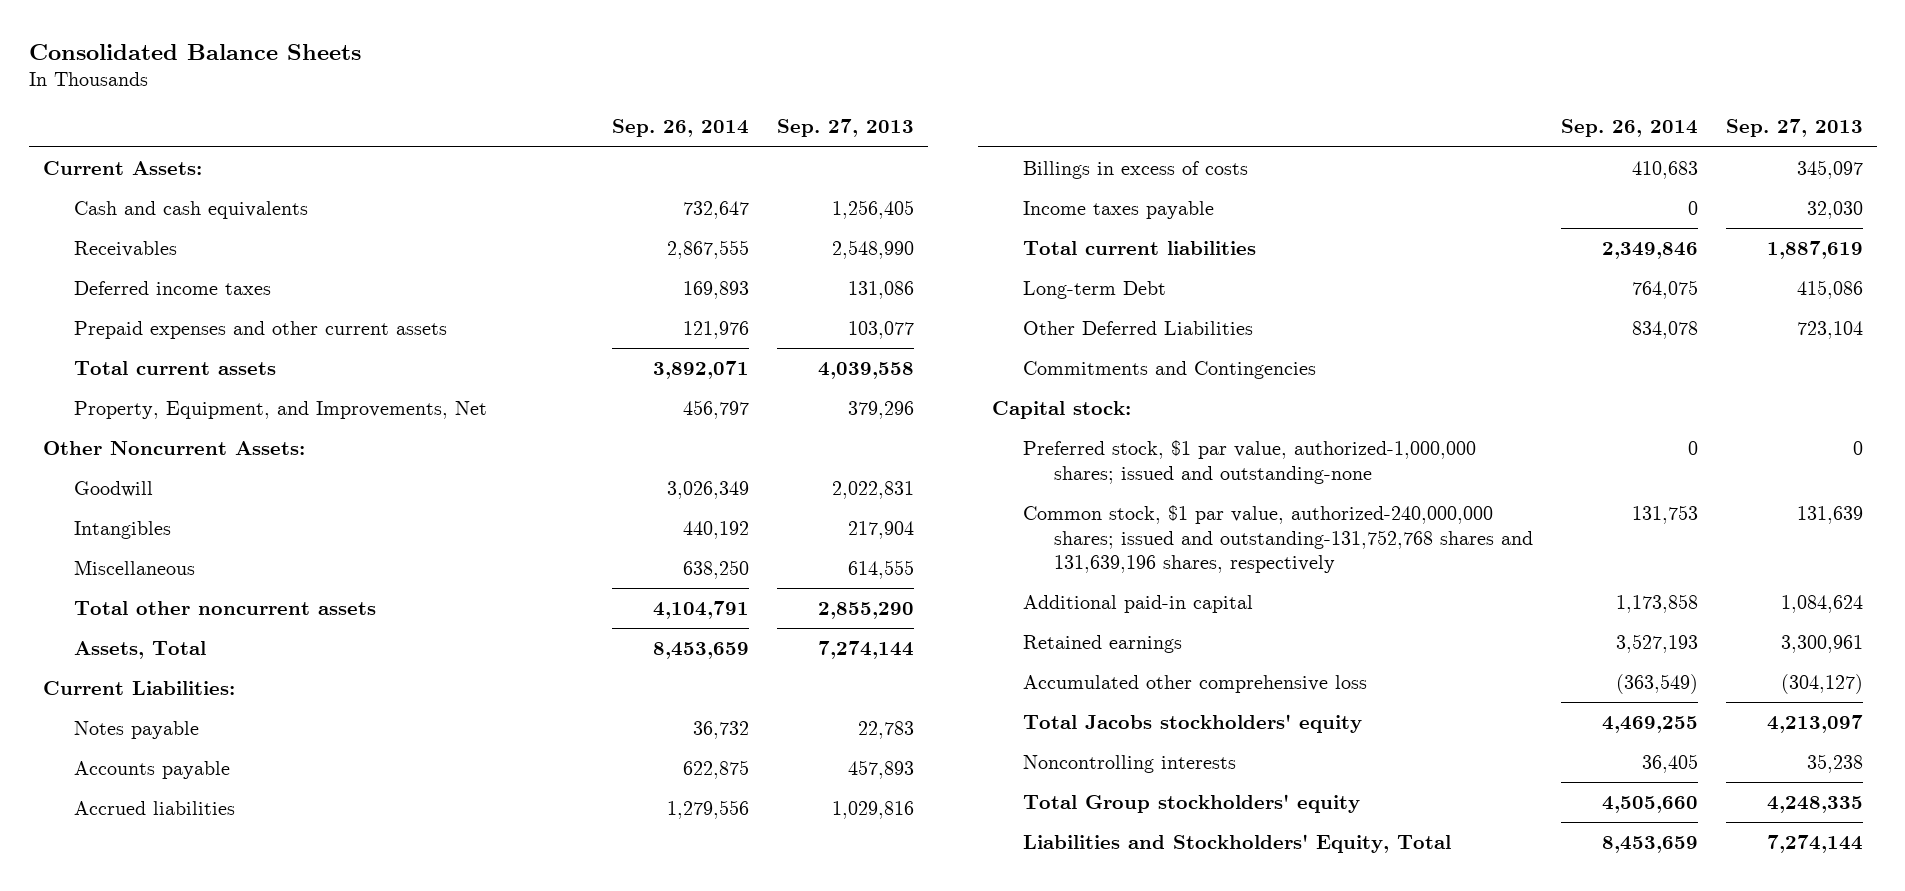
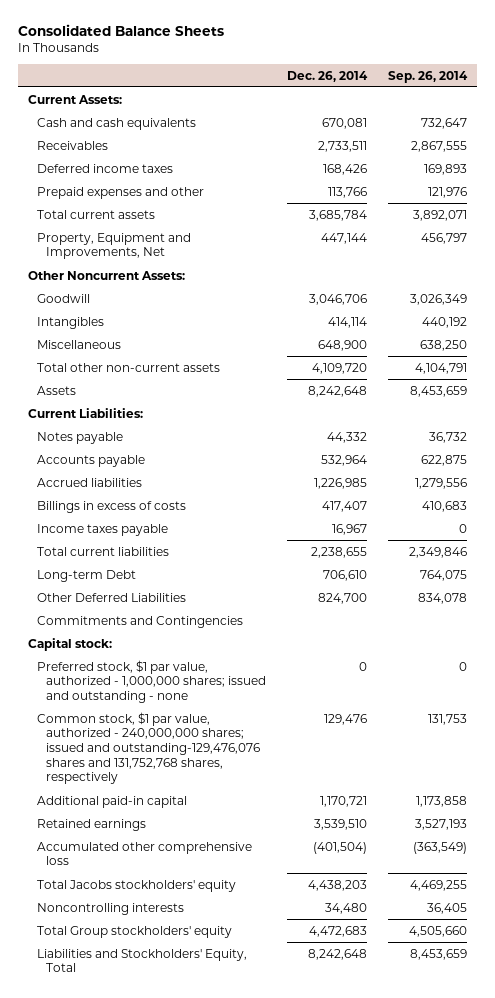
[776,119,914,138] Sep. 27, 2013 -> none
none -> [287,70,369,82] Dec. 26, 2014
[73,320,447,339] Prepaid expenses and other current assets -> [37,186,205,199] Prepaid expenses and other
[73,400,487,419] Property, Equipment, and Improvements, Net -> [37,232,192,260] Property, Equipment and Improvements, Net
[73,600,376,615] Total other noncurrent assets -> [37,362,221,372] Total other non-current assets
[73,640,206,659] Assets, Total -> [37,385,77,395] Assets
[1022,439,1476,484] Preferred stock, $1 par value, authorized-1,000,000 shares; issued and outstanding-none -> [37,659,267,703] Preferred stock, $1 par value, authorized - 1,000,000 shares; issued and outstanding - none
[1022,504,1533,574] Common stock, $1 par value, authorized-240,000,000 shares; issued and outstanding-131,752,768 shares and 131,639,196 shares, respectively -> [37,711,261,785] Common stock, $1 par value, authorized - 240,000,000 shares; issued and outstanding-129,476,076 shares and 131,752,768 shares, respectively

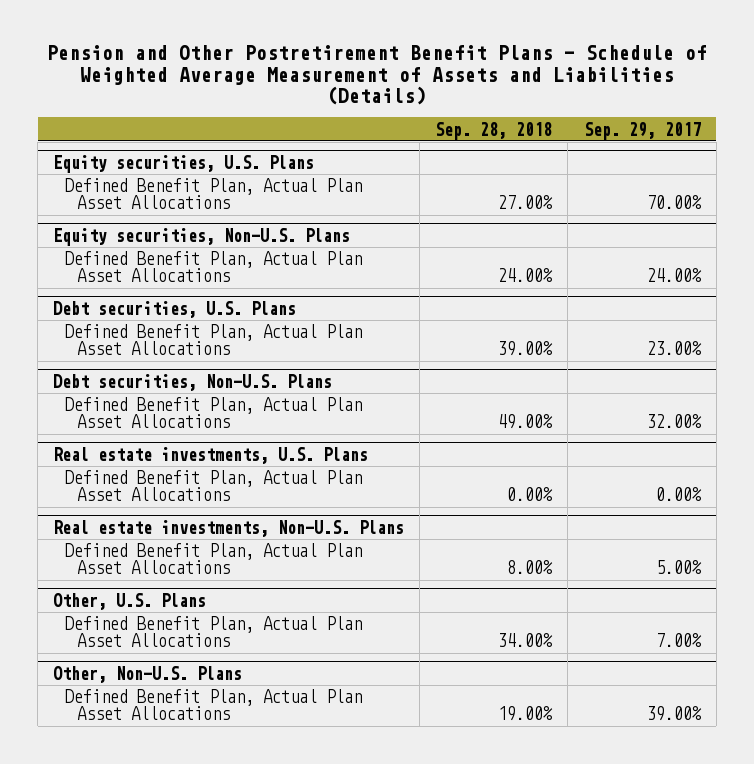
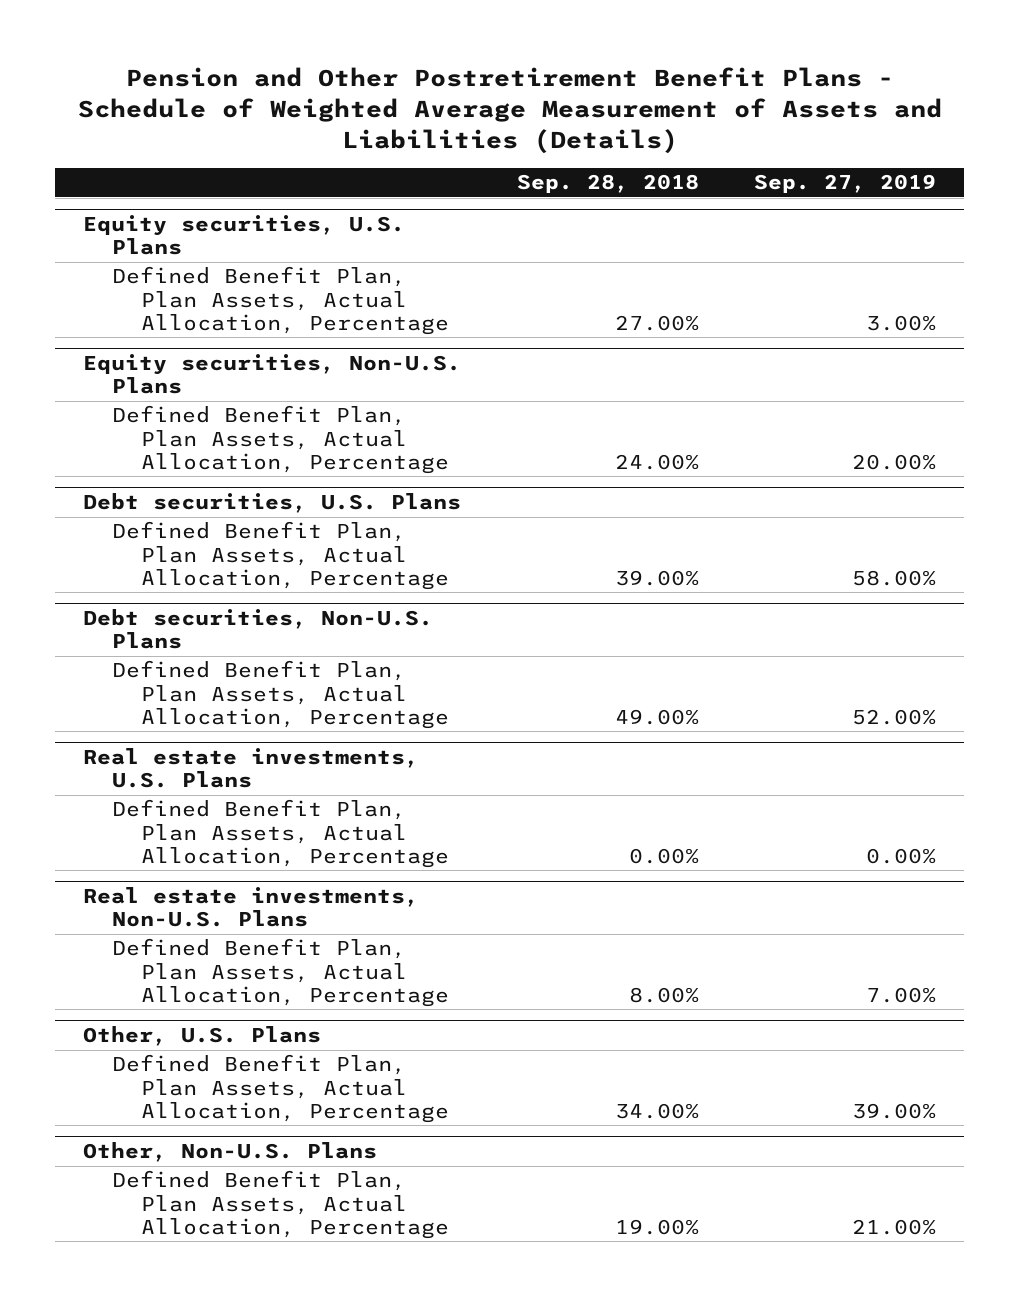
[583,121,701,140] Sep. 29, 2017 -> none
none -> [754,174,937,194] Sep. 27, 2019
[65,178,363,210] Defined Benefit Plan, Actual Plan Asset Allocations -> [112,266,450,335] Defined Benefit Plan, Plan Assets, Actual Allocation, Percentage
[65,251,363,283] Defined Benefit Plan, Actual Plan Asset Allocations -> [112,405,450,474] Defined Benefit Plan, Plan Assets, Actual Allocation, Percentage
[65,324,363,356] Defined Benefit Plan, Actual Plan Asset Allocations -> [112,521,450,590] Defined Benefit Plan, Plan Assets, Actual Allocation, Percentage
[65,397,363,429] Defined Benefit Plan, Actual Plan Asset Allocations -> [112,660,450,729] Defined Benefit Plan, Plan Assets, Actual Allocation, Percentage
[65,470,363,502] Defined Benefit Plan, Actual Plan Asset Allocations -> [112,799,450,868] Defined Benefit Plan, Plan Assets, Actual Allocation, Percentage
[65,543,363,575] Defined Benefit Plan, Actual Plan Asset Allocations -> [112,938,450,1007] Defined Benefit Plan, Plan Assets, Actual Allocation, Percentage
[65,616,363,648] Defined Benefit Plan, Actual Plan Asset Allocations -> [112,1054,450,1123] Defined Benefit Plan, Plan Assets, Actual Allocation, Percentage
[65,689,363,721] Defined Benefit Plan, Actual Plan Asset Allocations -> [112,1170,450,1239] Defined Benefit Plan, Plan Assets, Actual Allocation, Percentage

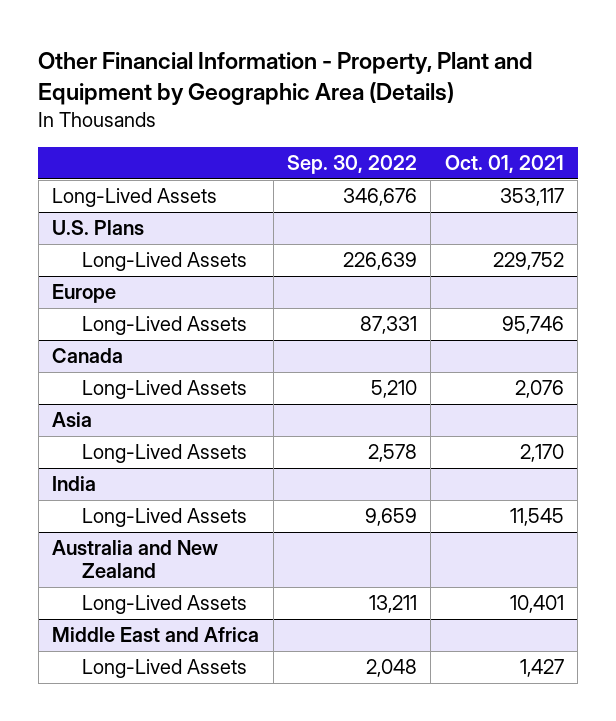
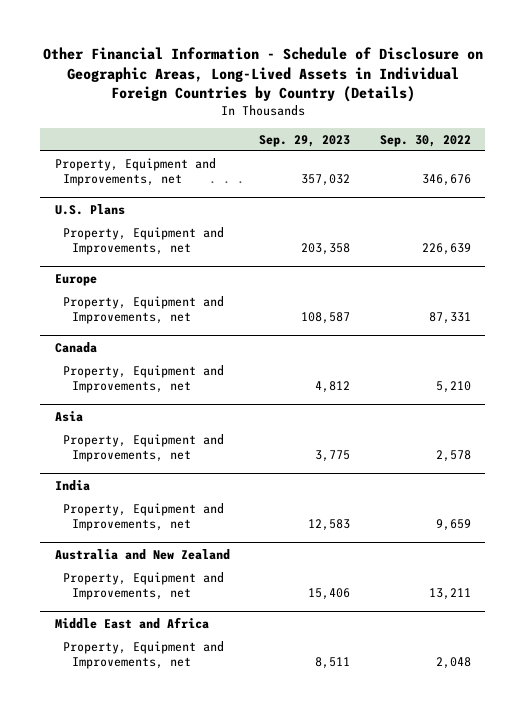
[38,52,534,106] Other Financial Information - Property, Plant and Equipment by Geographic Area (Details) -> [42,47,483,103] Other Financial Information - Schedule of Disclosure on Geographic Areas, Long-Lived Assets in Individual Foreign Countries by Country (Details)
[444,155,564,174] Oct. 01, 2021 -> none
none -> [259,134,351,147] Sep. 29, 2023
[52,188,218,208] Long-Lived Assets -> [54,157,216,187] Property, Equipment and Improvements, net
[81,252,247,272] Long-Lived Assets -> [63,226,225,256] Property, Equipment and Improvements, net
[81,316,247,336] Long-Lived Assets -> [63,295,225,325] Property, Equipment and Improvements, net
[81,380,247,400] Long-Lived Assets -> [63,364,225,394] Property, Equipment and Improvements, net
[81,444,247,464] Long-Lived Assets -> [63,433,225,463] Property, Equipment and Improvements, net
[81,508,247,528] Long-Lived Assets -> [63,502,225,532] Property, Equipment and Improvements, net
[81,595,247,615] Long-Lived Assets -> [63,571,225,601] Property, Equipment and Improvements, net
[81,659,247,679] Long-Lived Assets -> [63,640,225,670] Property, Equipment and Improvements, net

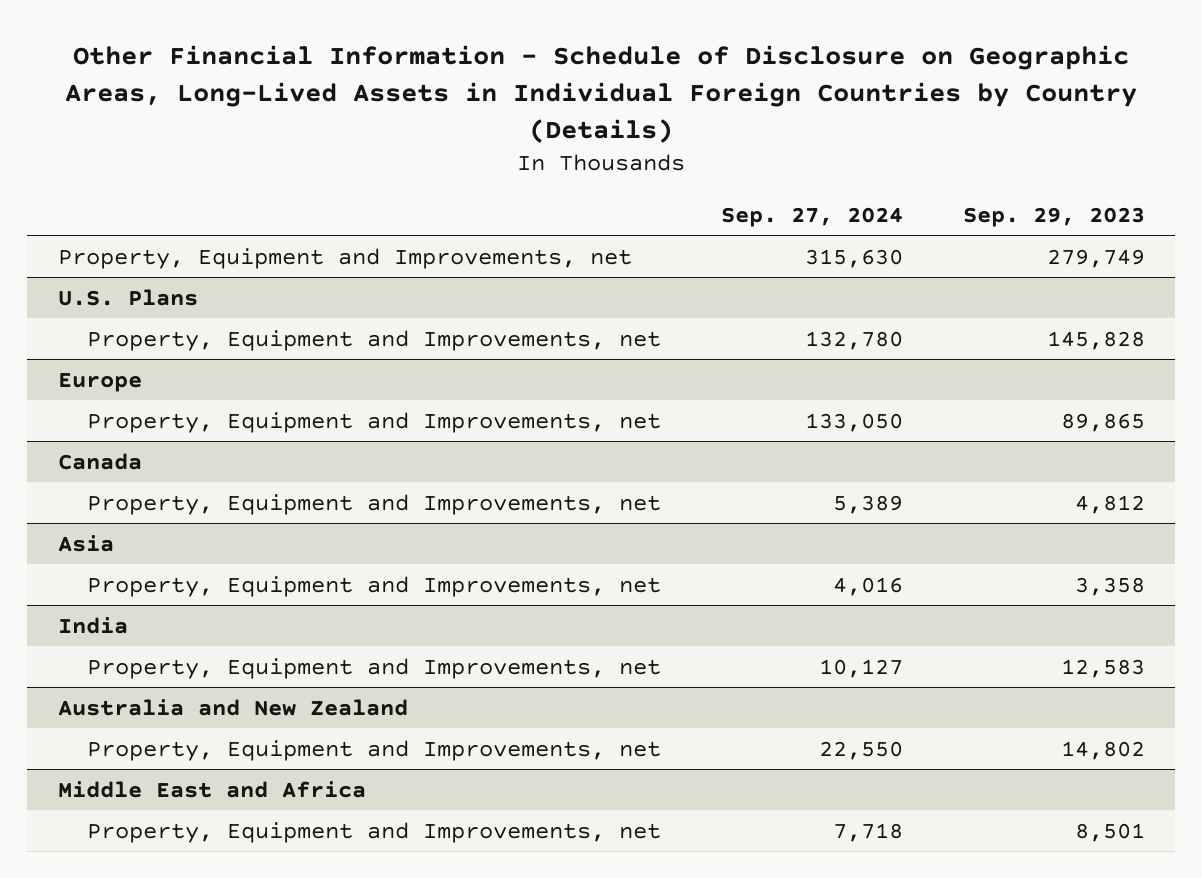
[379,134,471,147] Sep. 30, 2022 -> none
none -> [720,206,903,227] Sep. 27, 2024
[301,174,351,187] 357,032 -> [1046,248,1145,268] 279,749
[301,243,351,256] 203,358 -> [1046,330,1145,350] 145,828
[301,312,351,325] 108,587 -> [1060,412,1145,432] 89,865
[315,450,351,463] 3,775 -> [1074,576,1145,596] 3,358
[308,588,351,601] 15,406 -> [1060,740,1145,760] 14,802
[315,657,351,670] 8,511 -> [1074,822,1145,842] 8,501

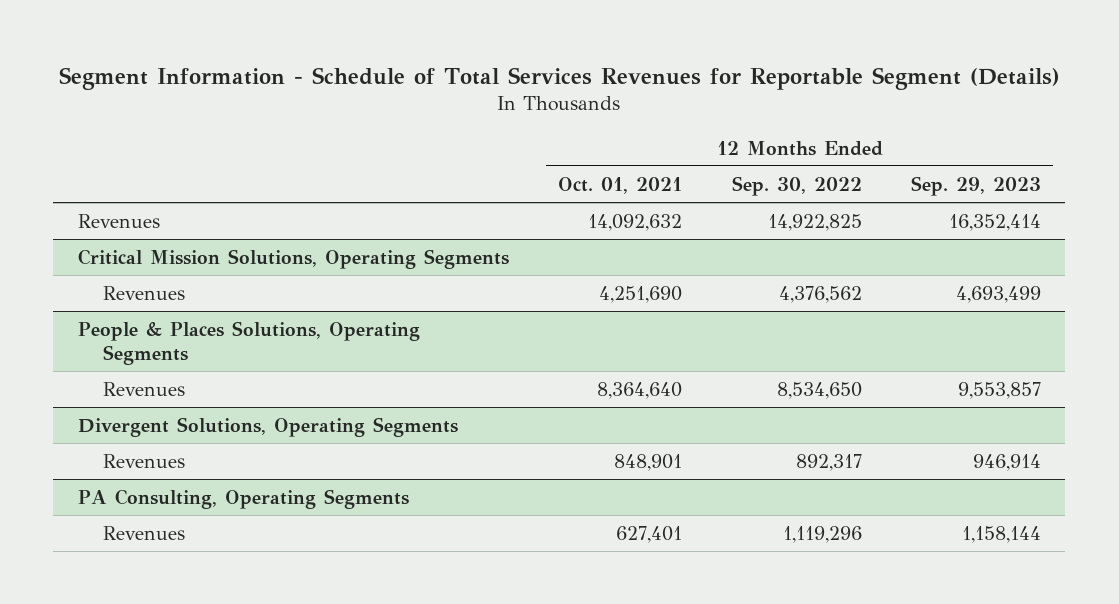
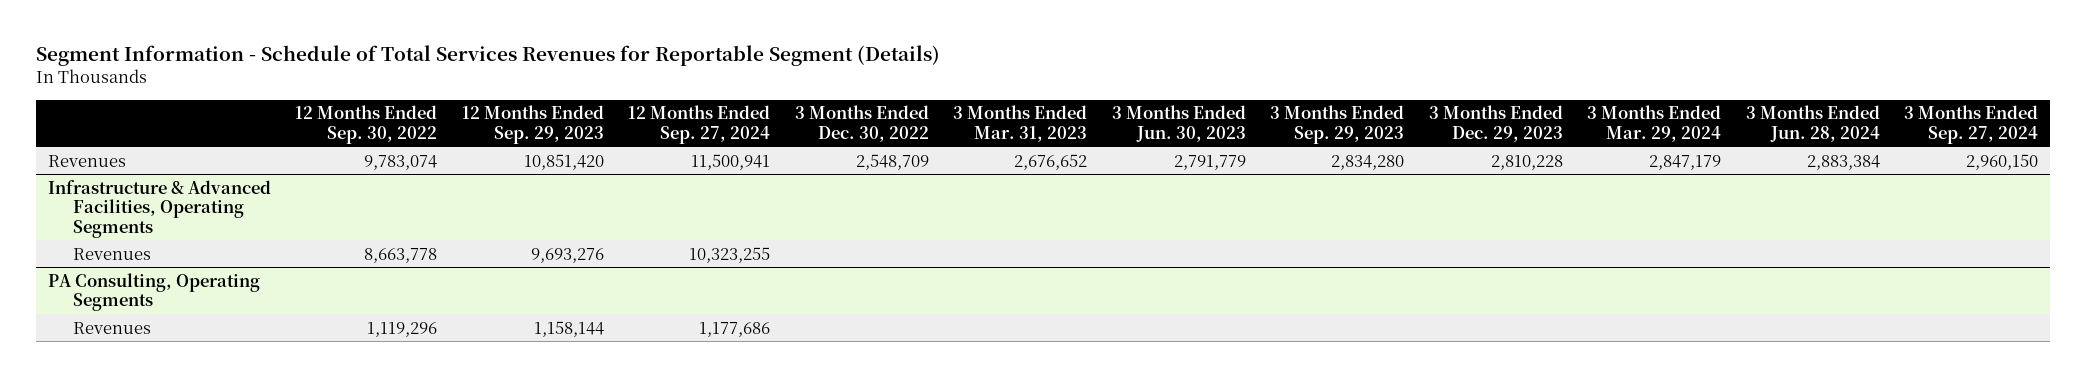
[558,176,683,194] Oct. 01, 2021 -> none
none -> [628,105,771,144] 12 Months Ended Sep. 27, 2024
none -> [794,105,929,142] 3 Months Ended Dec. 30, 2022
none -> [953,105,1088,142] 3 Months Ended Mar. 31, 2023
none -> [1111,105,1246,142] 3 Months Ended Jun. 30, 2023
none -> [1270,105,1405,144] 3 Months Ended Sep. 29, 2023
none -> [1428,105,1563,142] 3 Months Ended Dec. 29, 2023
none -> [1587,105,1722,142] 3 Months Ended Mar. 29, 2024
none -> [1745,105,1880,142] 3 Months Ended Jun. 28, 2024
none -> [1904,105,2039,144] 3 Months Ended Sep. 27, 2024
[77,248,509,269] Critical Mission Solutions, Operating Segments -> none
[77,320,420,366] People & Places Solutions, Operating Segments -> none
[103,381,186,396] Revenues -> none
[77,416,458,437] Divergent Solutions, Operating Segments -> none
[103,453,186,468] Revenues -> none
[767,213,862,231] 14,922,825 -> [364,154,438,170] 9,783,074
[948,213,1041,231] 16,352,414 -> [523,153,604,170] 10,851,420
none -> [47,179,271,238] Infrastructure & Advanced Facilities, Operating Segments
[778,285,862,303] 4,376,562 -> [364,247,438,263] 8,663,778
[955,285,1041,303] 4,693,499 -> [530,247,604,263] 9,693,276

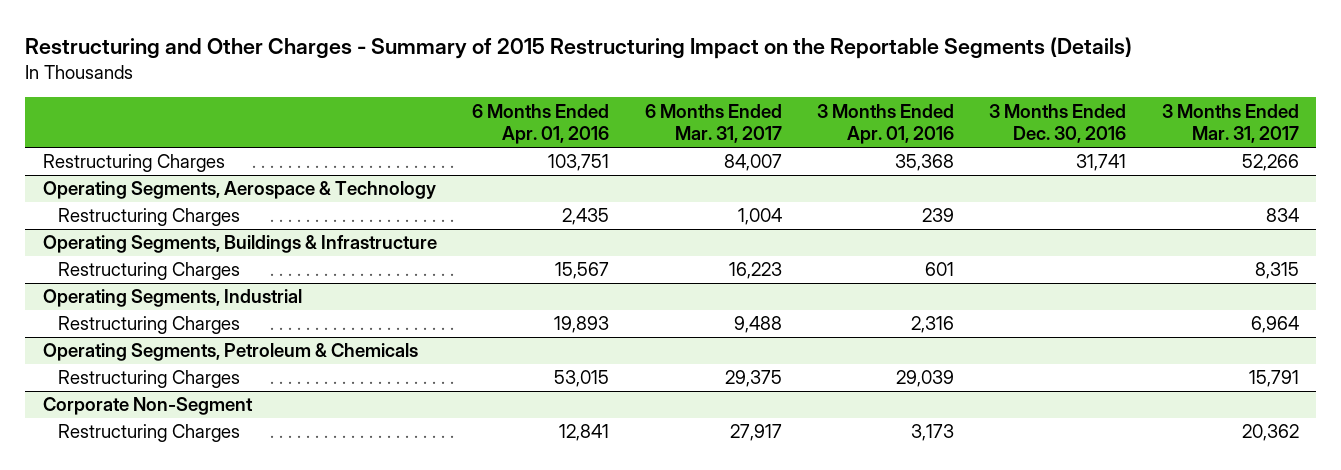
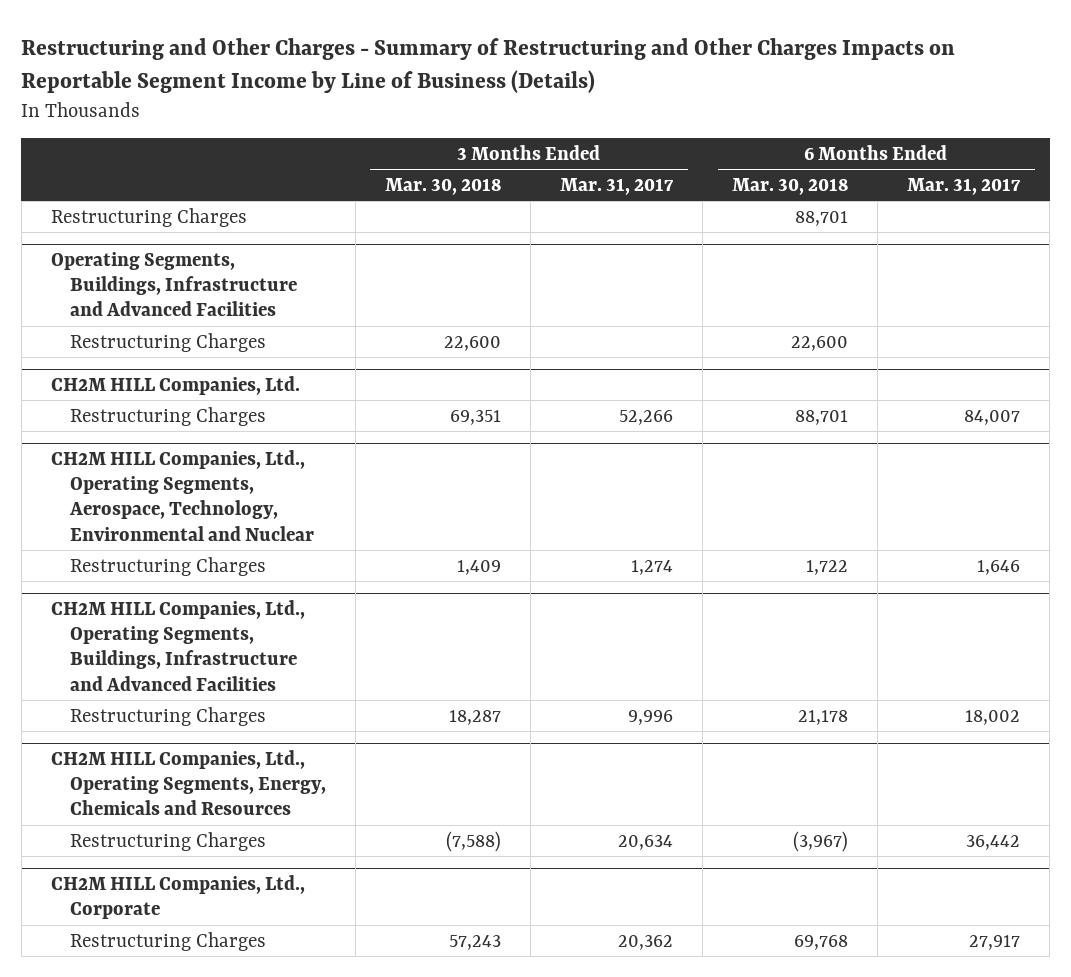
[24,36,1132,59] Restructuring and Other Charges - Summary of 2015 Restructuring Impact on the Reportable Segments (Details) -> [21,37,956,94] Restructuring and Other Charges - Summary of Restructuring and Other Charges Impacts on Reportable Segment Income by Line of Business (Details)
[472,103,610,145] 6 Months Ended Apr. 01, 2016 -> none
[816,103,954,145] 3 Months Ended Apr. 01, 2016 -> none
[989,103,1127,144] 3 Months Ended Dec. 30, 2016 -> none
none -> [385,177,502,195] Mar. 30, 2018
none -> [732,177,849,195] Mar. 30, 2018
none -> [50,207,247,227] Restructuring Charges
none -> [50,252,298,317] Operating Segments, Buildings, Infrastructure and Advanced Facilities
none -> [70,332,267,352] Restructuring Charges
none -> [50,376,300,396] CH2M HILL Companies, Ltd.
[42,181,436,200] Operating Segments, Aerospace & Technology -> none
[42,235,437,254] Operating Segments, Buildings & Infrastructure -> none
[42,289,302,308] Operating Segments, Industrial -> none
[42,343,418,362] Operating Segments, Petroleum & Chemicals -> none
[57,370,240,389] Restructuring Charges -> none
[42,397,253,416] Corporate Non-Segment -> none
none -> [50,450,315,541] CH2M HILL Companies, Ltd., Operating Segments, Aerospace, Technology, Environmental and Nuclear
[737,208,782,226] 1,004 -> [977,559,1021,575] 1,646
[1265,208,1299,223] 834 -> [631,559,674,575] 1,274
none -> [50,600,305,691] CH2M HILL Companies, Ltd., Operating Segments, Buildings, Infrastructure and Advanced Facilities
[728,262,782,280] 16,223 -> [965,709,1021,725] 18,002
[1254,262,1299,280] 8,315 -> [628,709,674,725] 9,996
none -> [50,750,327,816] CH2M HILL Companies, Ltd., Operating Segments, Energy, Chemicals and Resources
[733,316,782,334] 9,488 -> [966,834,1021,850] 36,442
[1250,316,1299,334] 6,964 -> [618,834,674,850] 20,634
none -> [50,875,305,920] CH2M HILL Companies, Ltd., Corporate

